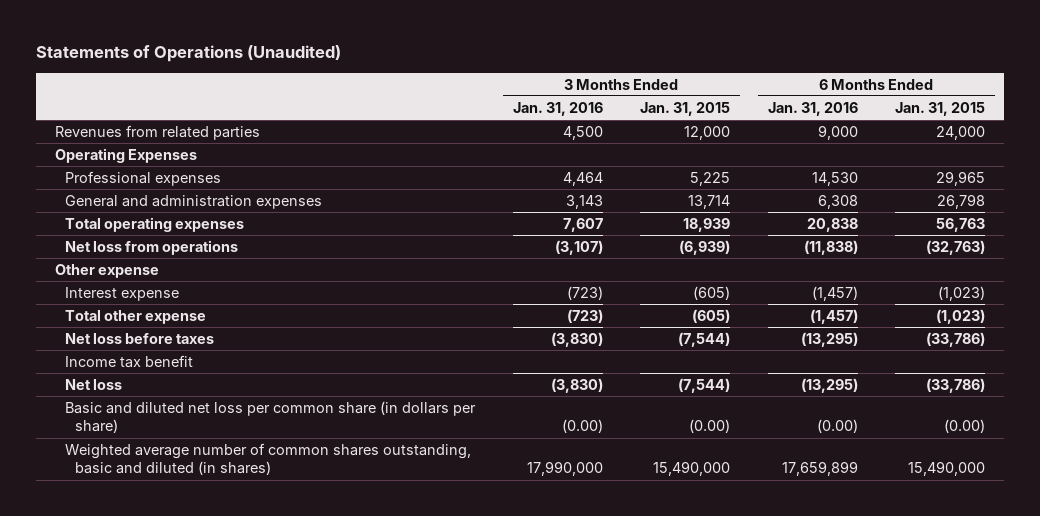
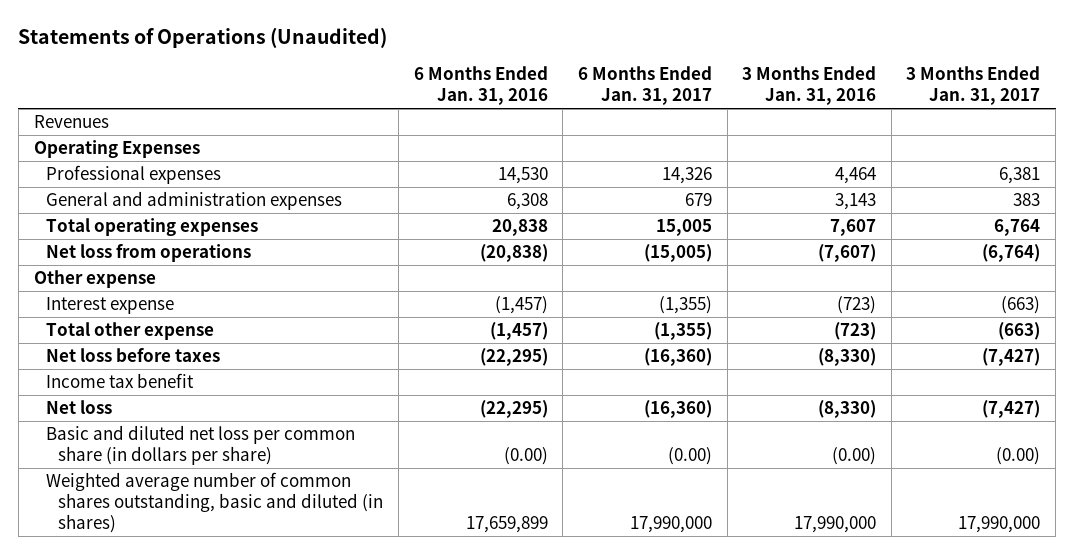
[640,101,731,116] Jan. 31, 2015 -> none
[895,101,986,116] Jan. 31, 2015 -> none
none -> [577,66,712,106] 6 Months Ended Jan. 31, 2017
none -> [906,66,1041,106] 3 Months Ended Jan. 31, 2017
[54,124,260,140] Revenues from related parties -> none
none -> [33,115,109,129] Revenues
[554,239,603,255] (3,107) -> [818,244,877,263] (7,607)
[803,239,858,255] (11,838) -> [479,244,548,263] (20,838)
[550,331,603,347] (3,830) -> [818,348,877,367] (8,330)
[800,331,858,347] (13,295) -> [479,348,548,367] (22,295)
[550,377,603,393] (3,830) -> [818,400,877,419] (8,330)
[800,377,858,393] (13,295) -> [479,400,548,419] (22,295)

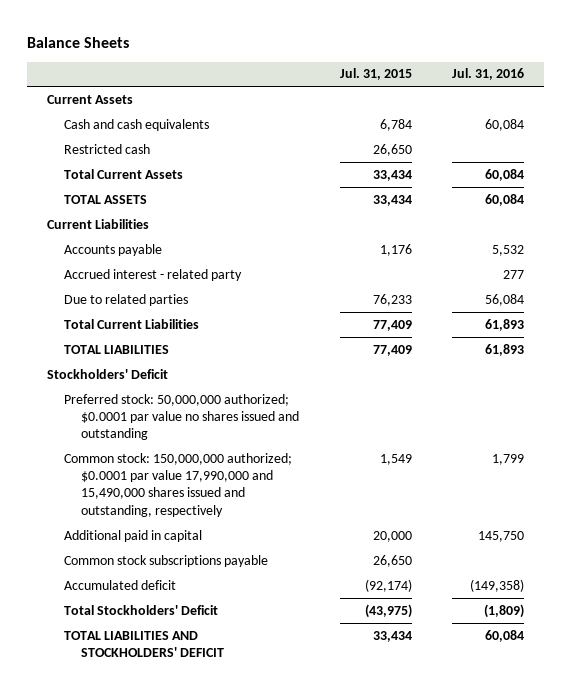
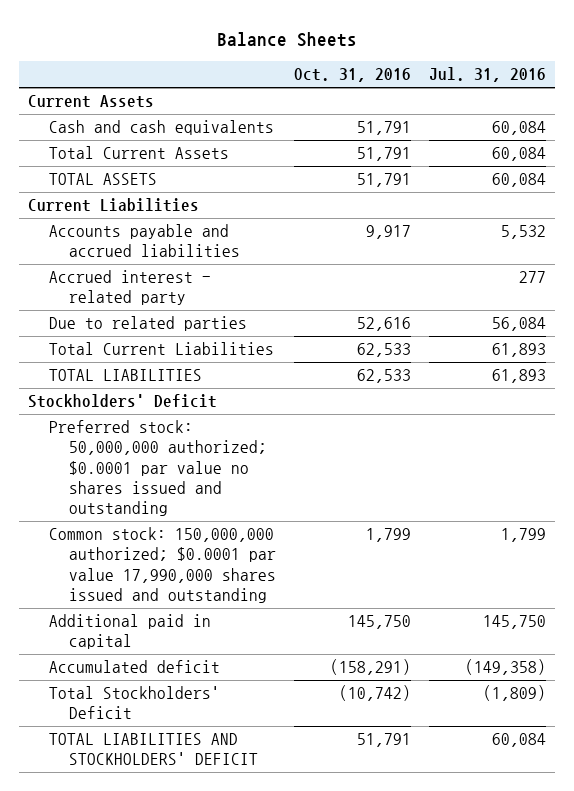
[339,68,412,81] Jul. 31, 2015 -> none
none -> [294,68,412,83] Oct. 31, 2016
[64,143,151,154] Restricted cash -> none
[64,243,163,256] Accounts payable -> [48,224,241,258] Accounts payable and accrued liabilities
[64,452,293,517] Common stock: 150,000,000 authorized; $0.0001 par value 17,990,000 and 15,490,000 shares issued and outstanding, respectively -> [48,527,277,603] Common stock: 150,000,000 authorized; $0.0001 par value 17,990,000 shares issued and outstanding
[64,554,269,567] Common stock subscriptions payable -> none

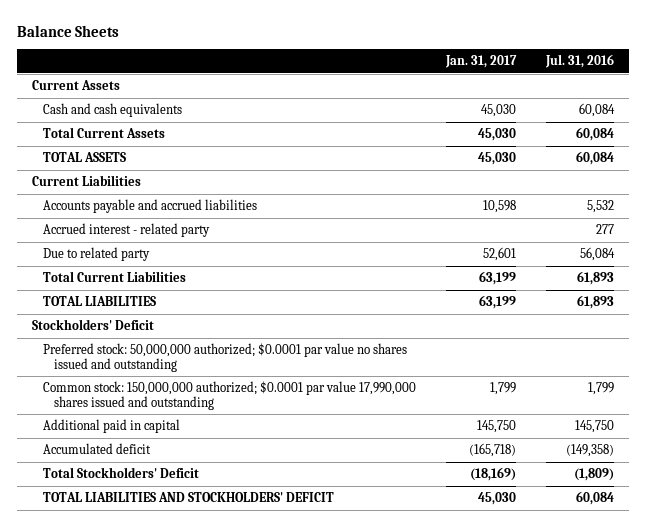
[294,68,412,83] Oct. 31, 2016 -> none
none -> [444,55,517,69] Jan. 31, 2017
[48,316,247,332] Due to related parties -> [43,247,151,262] Due to related party

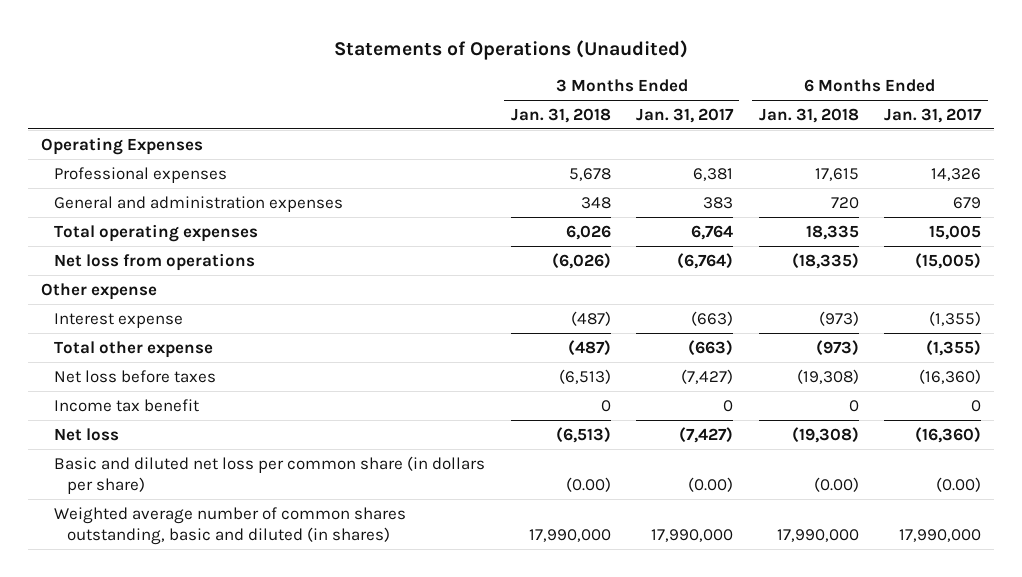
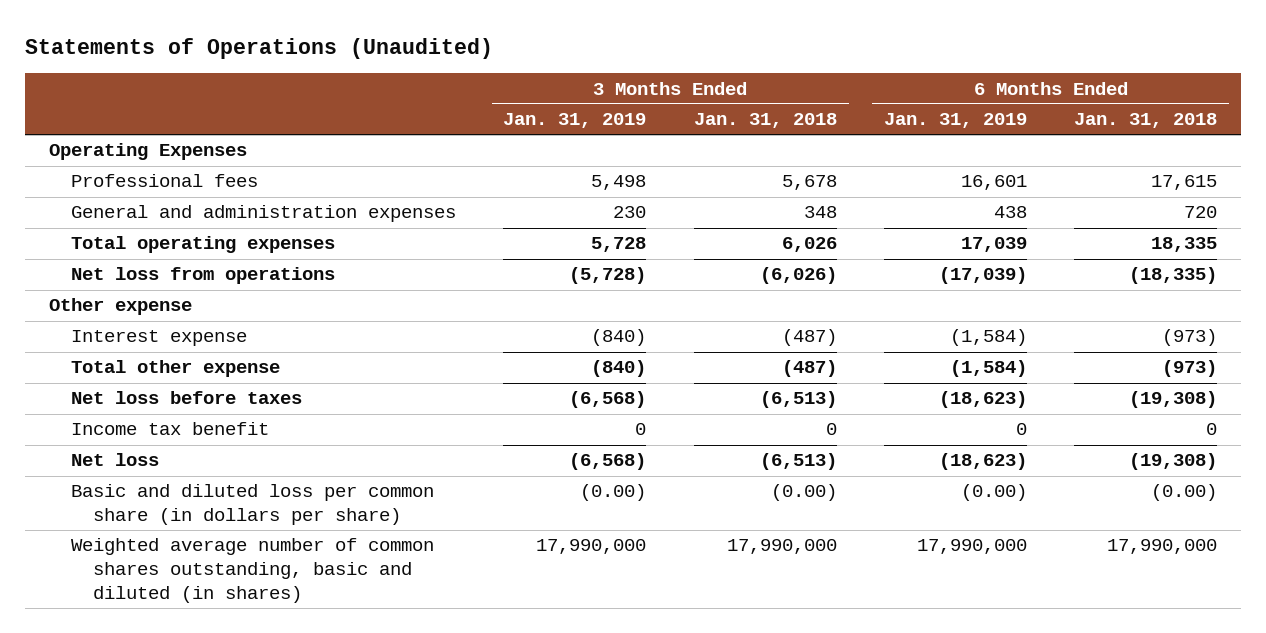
[636,107,735,123] Jan. 31, 2017 -> none
[884,107,983,123] Jan. 31, 2017 -> none
none -> [503,113,647,129] Jan. 31, 2019
none -> [884,113,1028,129] Jan. 31, 2019
[53,166,227,183] Professional expenses -> [70,174,258,188] Professional fees
[53,455,485,494] Basic and diluted net loss per common share (in dollars per share) -> [70,484,434,526] Basic and diluted loss per common share (in dollars per share)

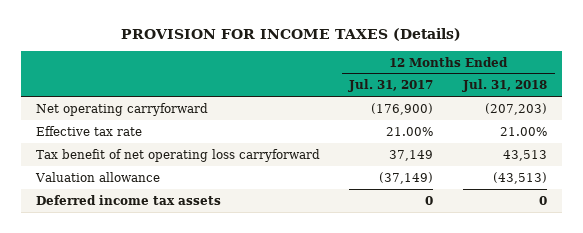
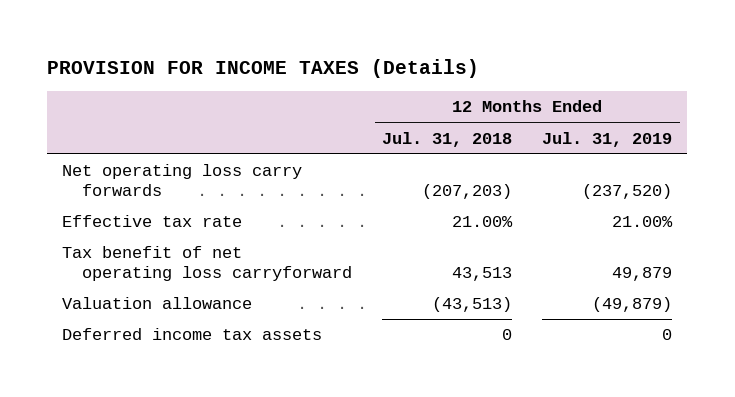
[348,79,434,93] Jul. 31, 2017 -> none
none -> [542,131,673,147] Jul. 31, 2019
[35,102,208,116] Net operating carryforward -> [62,164,303,197] Net operating loss carry forwards

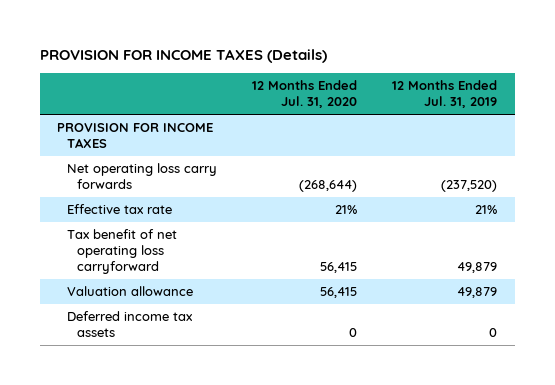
[382,131,513,147] Jul. 31, 2018 -> none
none -> [252,80,358,109] 12 Months Ended Jul. 31, 2020
none -> [57,123,214,149] PROVISION FOR INCOME TAXES
[612,216,674,228] 21.00% -> [475,205,498,215] 21%
[592,297,673,313] (49,879) -> [457,287,498,299] 49,879

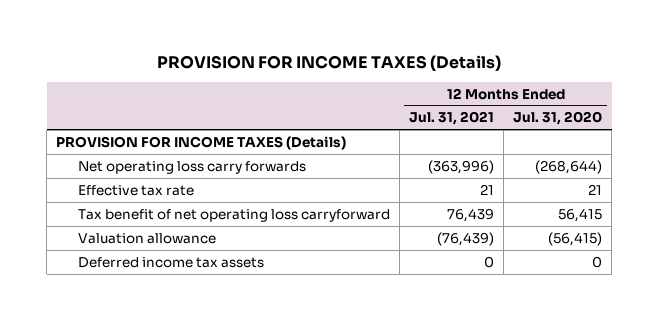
[392,80,498,109] 12 Months Ended Jul. 31, 2019 -> none
none -> [409,111,495,126] Jul. 31, 2021
[57,123,214,149] PROVISION FOR INCOME TAXES -> [56,135,347,150] PROVISION FOR INCOME TAXES (Details)
[335,205,358,215] 21% -> [588,183,603,195] 21
[320,287,358,299] 56,415 -> [548,231,603,246] (56,415)

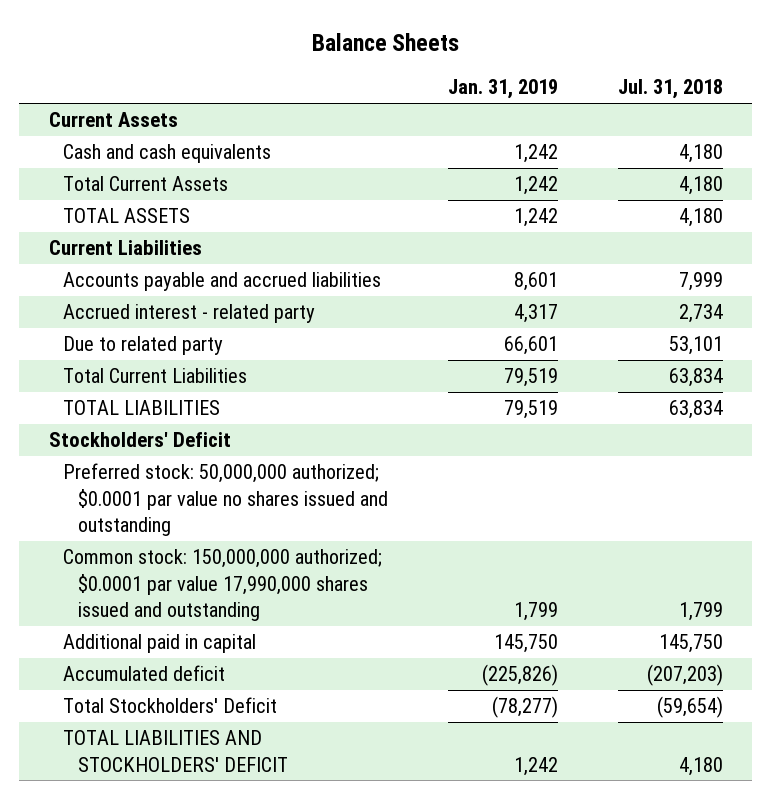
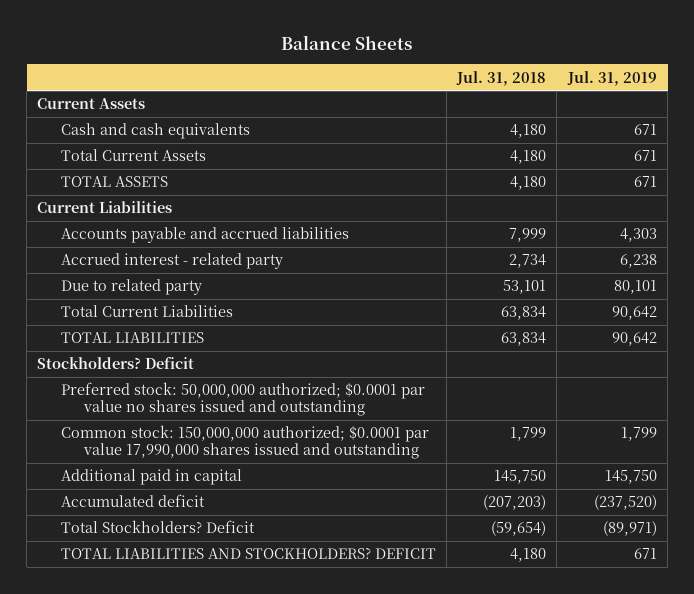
[447,79,558,100] Jan. 31, 2019 -> none
none -> [566,70,657,86] Jul. 31, 2019
[48,432,231,448] Stockholders' Deficit -> [37,357,195,370] Stockholders? Deficit
[63,697,278,714] Total Stockholders' Deficit -> [60,520,255,534] Total Stockholders? Deficit
[63,730,288,772] TOTAL LIABILITIES AND STOCKHOLDERS' DEFICIT -> [60,547,436,560] TOTAL LIABILITIES AND STOCKHOLDERS? DEFICIT

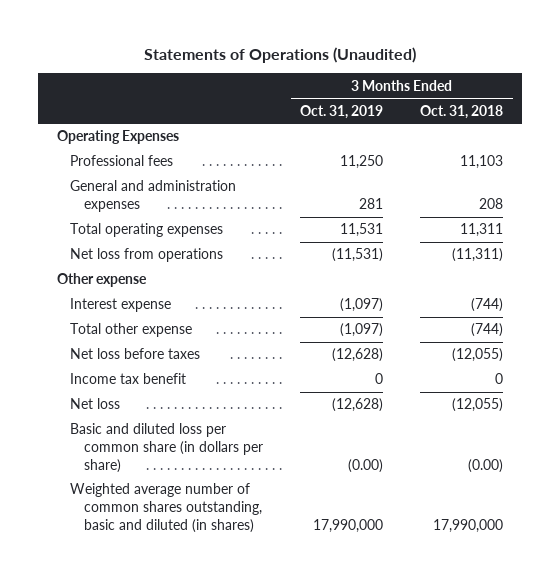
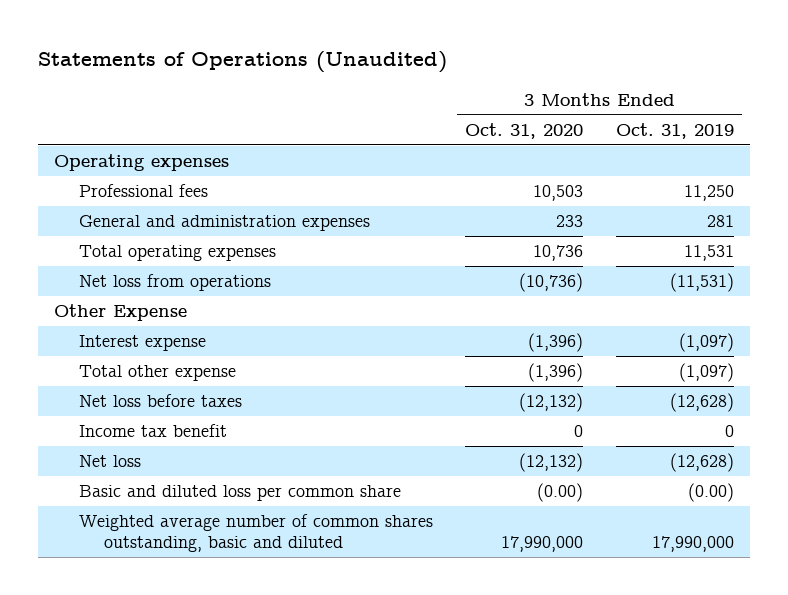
[420,104,504,119] Oct. 31, 2018 -> none
none -> [465,122,584,139] Oct. 31, 2020
[56,130,179,145] Operating Expenses -> [53,154,229,172] Operating expenses
[56,273,147,288] Other expense -> [53,304,187,322] Other Expense
[70,423,264,473] Basic and diluted loss per common share (in dollars per share) -> [79,485,402,502] Basic and diluted loss per common share
[70,483,263,533] Weighted average number of common shares outstanding, basic and diluted (in shares) -> [79,514,434,553] Weighted average number of common shares outstanding, basic and diluted

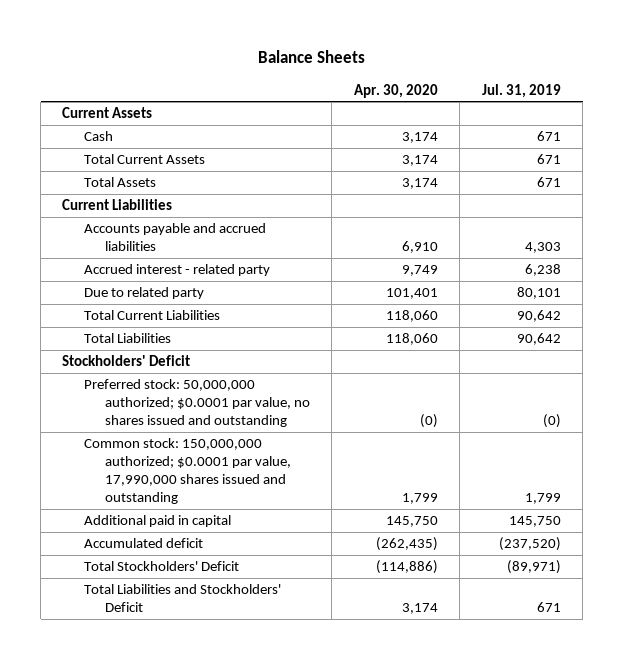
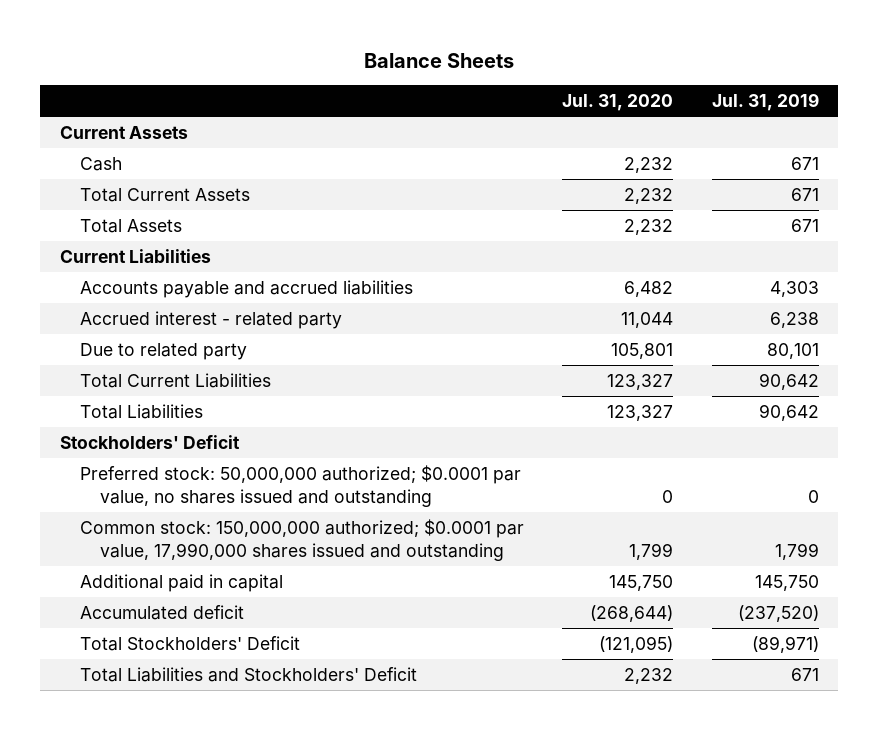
[353,83,438,98] Apr. 30, 2020 -> none
none -> [562,94,674,112] Jul. 31, 2020
[542,414,561,429] (0) -> [807,489,819,503] 0

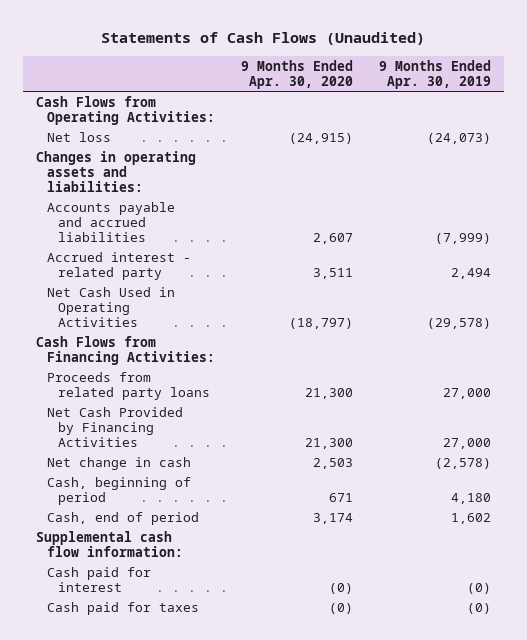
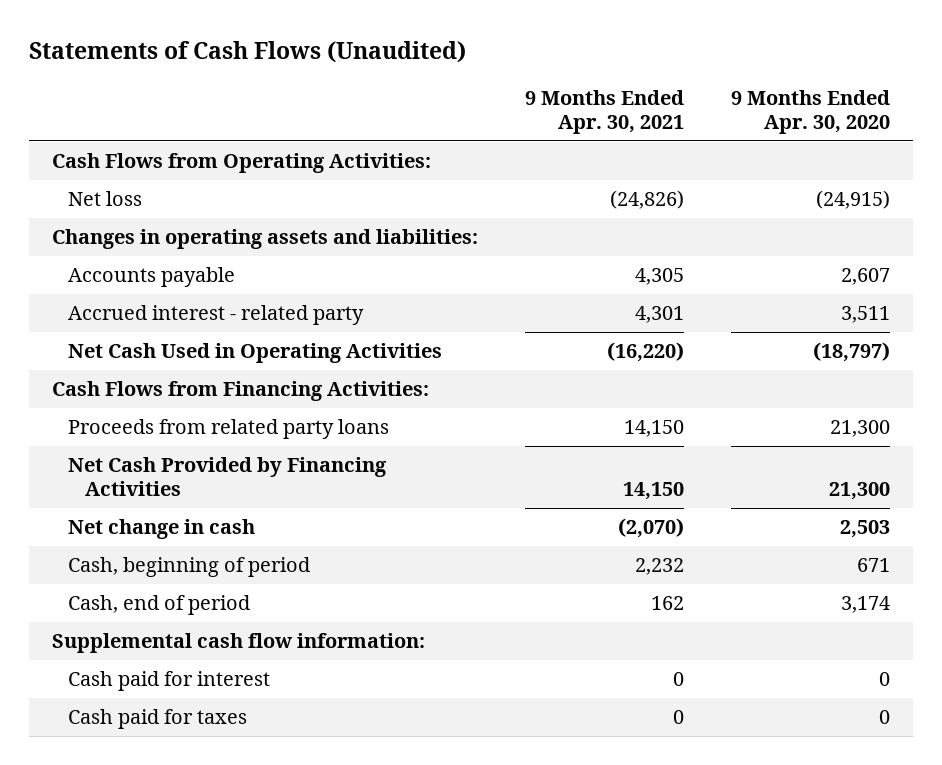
[378,59,491,89] 9 Months Ended Apr. 30, 2019 -> none
none -> [524,90,684,134] 9 Months Ended Apr. 30, 2021
[47,201,176,242] Accounts payable and accrued liabilities -> [68,267,236,288] Accounts payable
[328,582,353,594] (0) -> [878,672,890,687] 0
[328,602,353,614] (0) -> [878,710,890,725] 0

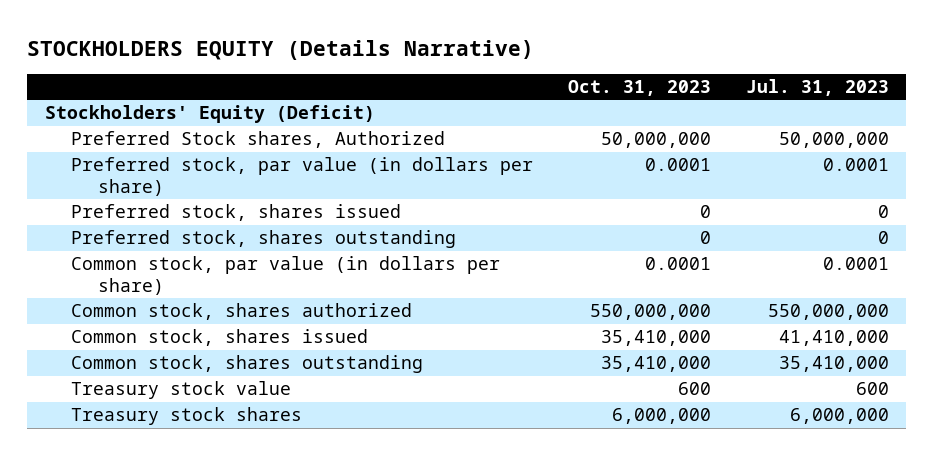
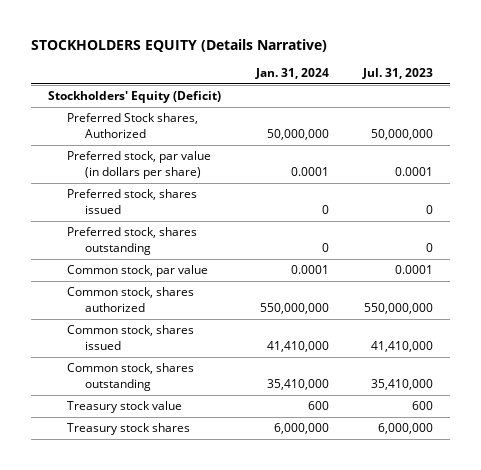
[568,80,712,97] Oct. 31, 2023 -> none
none -> [254,68,329,80] Jan. 31, 2024
[71,256,501,295] Common stock, par value (in dollars per share) -> [66,265,208,278] Common stock, par value

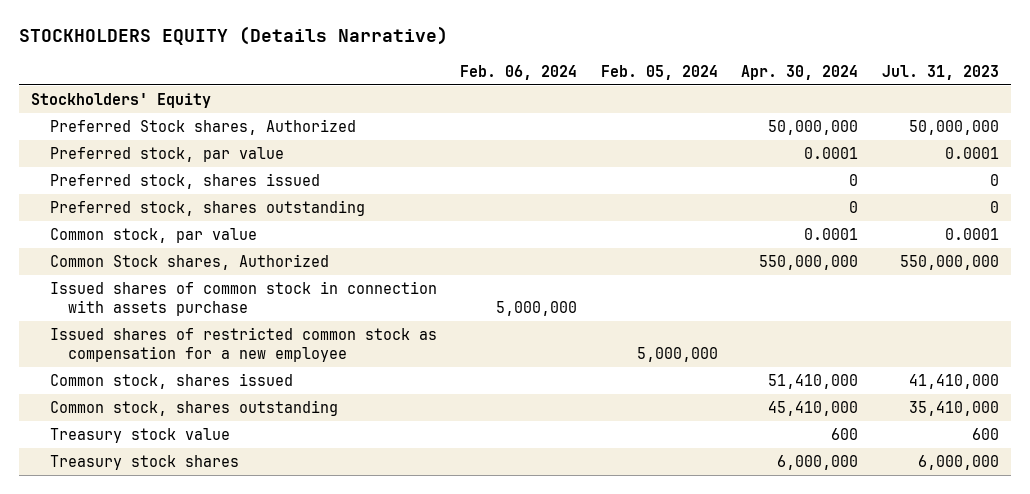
[254,68,329,80] Jan. 31, 2024 -> none
none -> [460,64,578,80] Feb. 06, 2024
none -> [600,64,718,80] Feb. 05, 2024
none -> [741,64,859,80] Apr. 30, 2024
[48,91,222,104] Stockholders' Equity (Deficit) -> [30,93,211,109] Stockholders' Equity
[66,151,211,179] Preferred stock, par value (in dollars per share) -> [49,147,284,163] Preferred stock, par value
[66,287,194,312] Common stock, shares authorized -> [49,254,329,271] Common Stock shares, Authorized
none -> [49,281,437,316] Issued shares of common stock in connection with assets purchase
none -> [49,327,437,362] Issued shares of restricted common stock as compensation for a new employee

